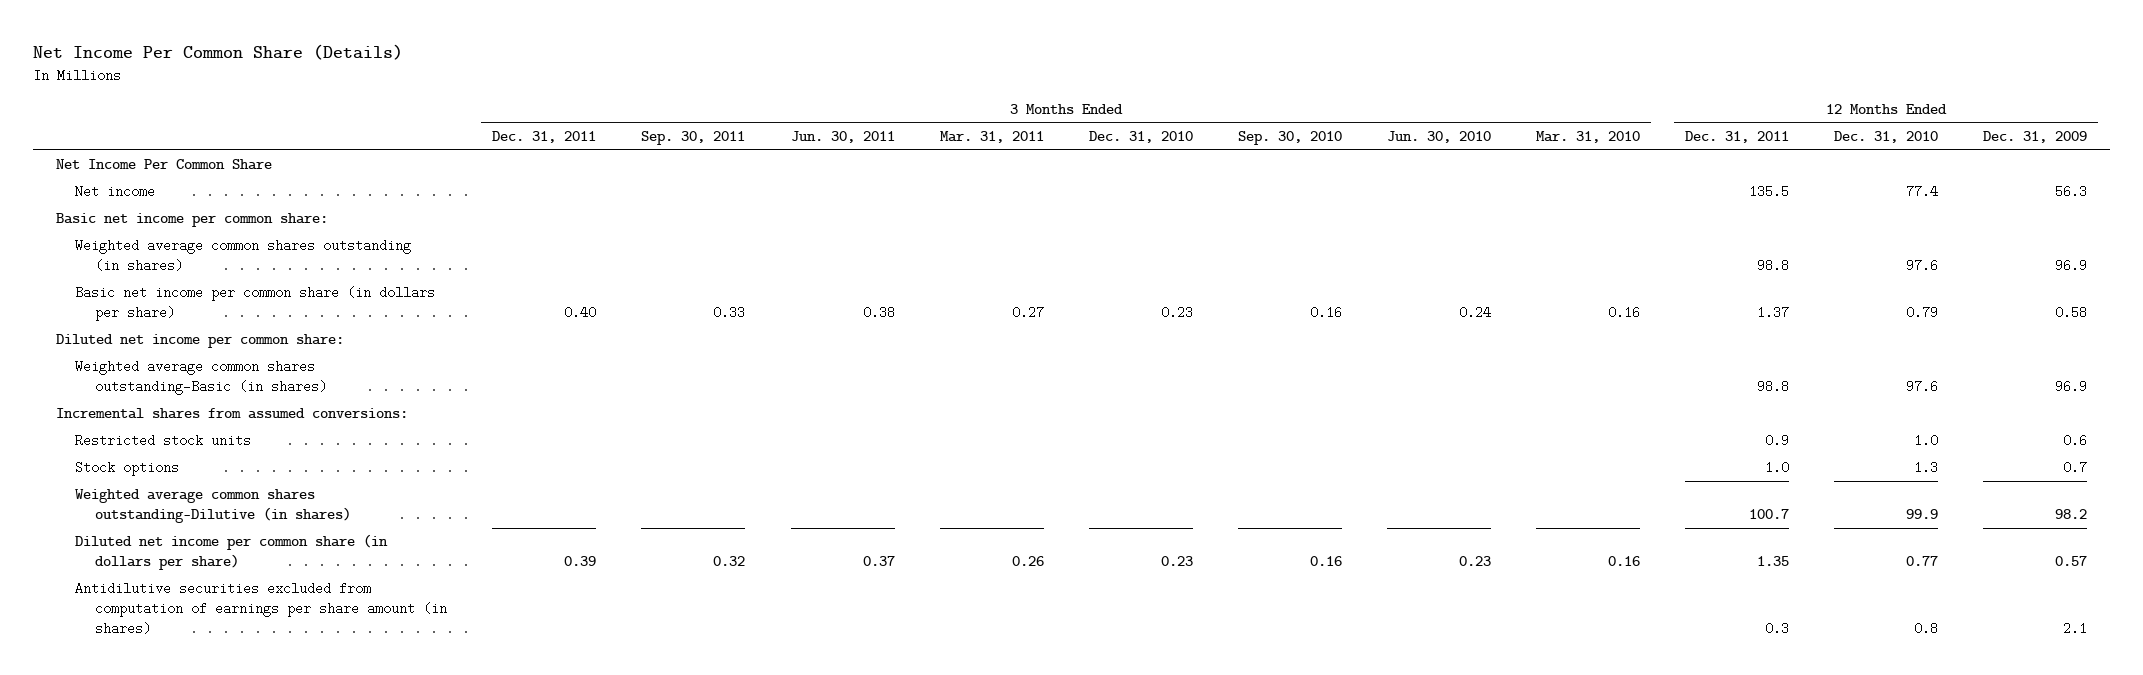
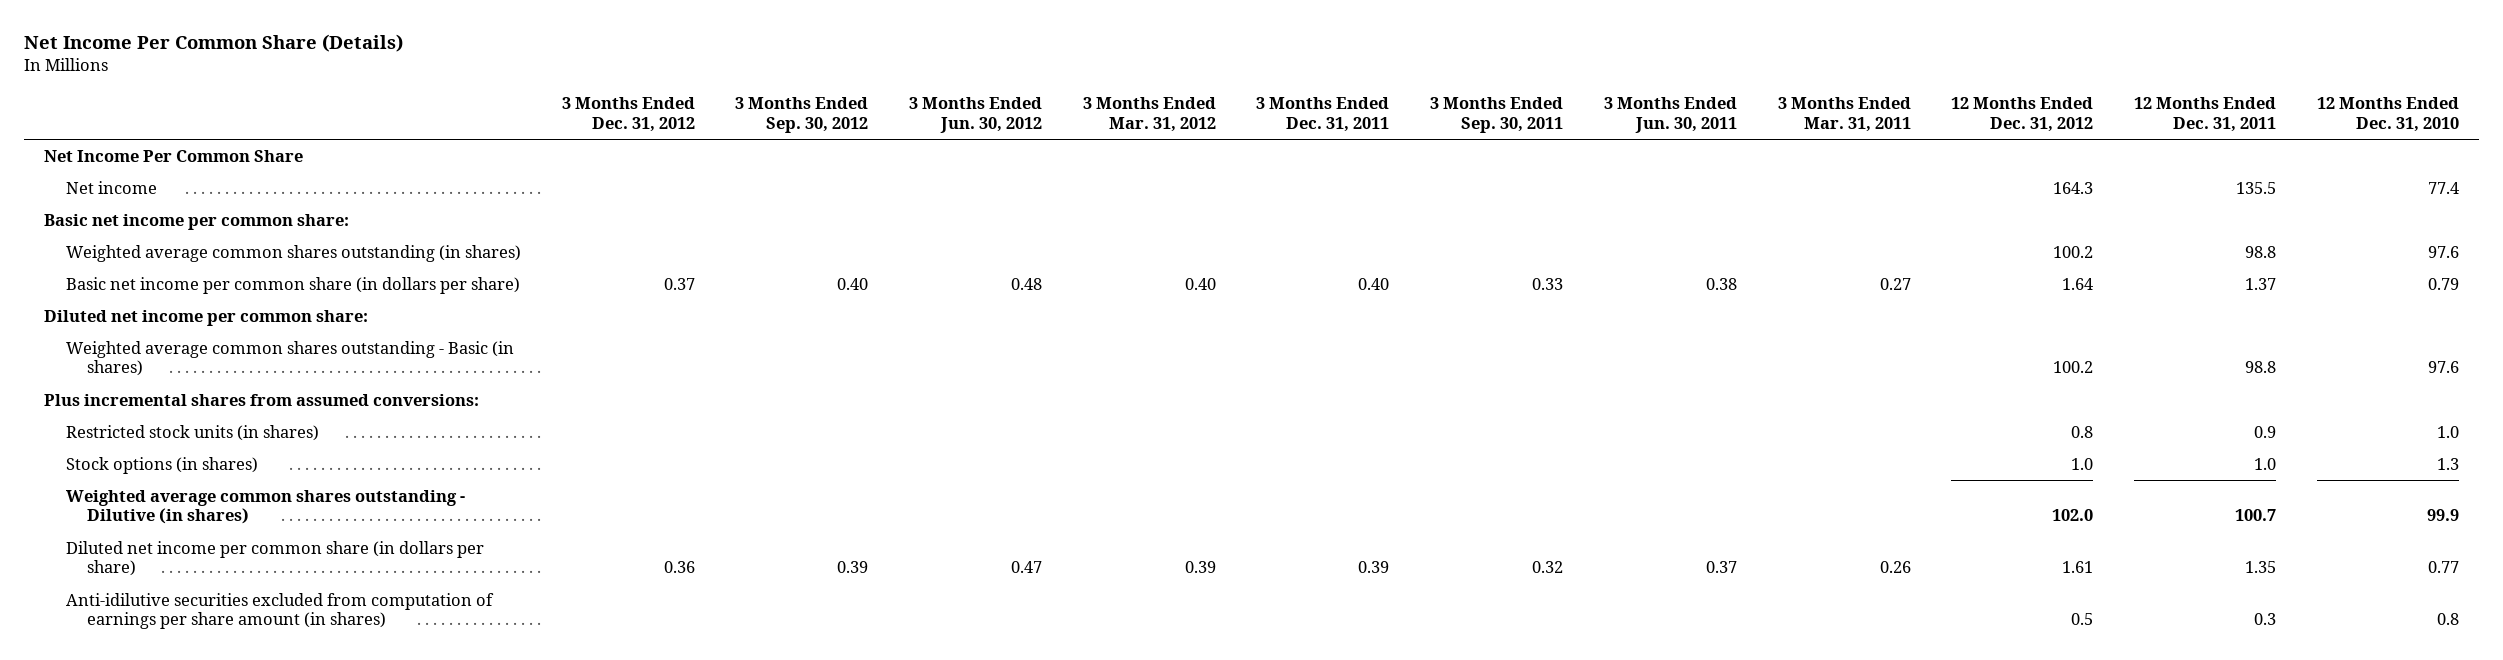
[1088,131,1193,144] Dec. 31, 2010 -> none
[1237,131,1342,146] Sep. 30, 2010 -> none
[1386,131,1491,144] Jun. 30, 2010 -> none
[1535,131,1640,144] Mar. 31, 2010 -> none
[1983,131,2088,144] Dec. 31, 2009 -> none
none -> [561,97,695,133] 3 Months Ended Dec. 31, 2012
none -> [735,97,869,134] 3 Months Ended Sep. 30, 2012
none -> [908,97,1042,134] 3 Months Ended Jun. 30, 2012
none -> [1082,97,1216,133] 3 Months Ended Mar. 31, 2012
none -> [1951,97,2094,133] 12 Months Ended Dec. 31, 2012
[75,360,328,396] Weighted average common shares outstanding-Basic (in shares) -> [65,340,514,377] Weighted average common shares outstanding - Basic (in shares)
[55,408,408,420] Incremental shares from assumed conversions: -> [44,393,480,406] Plus incremental shares from assumed conversions:
[75,434,252,448] Restricted stock units -> [65,424,319,441] Restricted stock units (in shares)
[75,461,180,477] Stock options -> [65,456,258,474] Stock options (in shares)
[75,489,352,524] Weighted average common shares outstanding-Dilutive (in shares) -> [65,489,465,525] Weighted average common shares outstanding - Dilutive (in shares)
[75,582,448,636] Antidilutive securities excluded from computation of earnings per share amount (in shares) -> [65,592,494,630] Anti-idilutive securities excluded from computation of earnings per share amount (in shares)

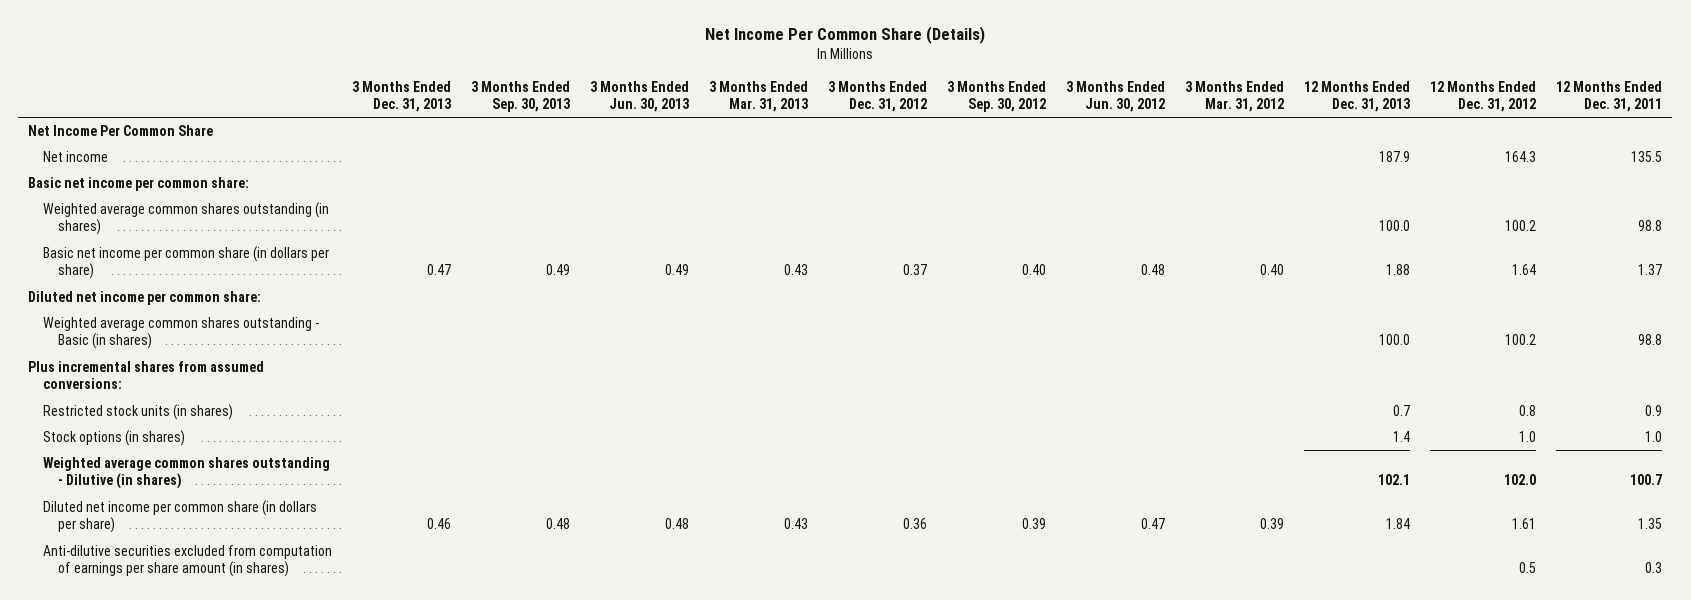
[1256,97,1390,133] 3 Months Ended Dec. 31, 2011 -> none
[1430,97,1564,134] 3 Months Ended Sep. 30, 2011 -> none
[1603,97,1737,134] 3 Months Ended Jun. 30, 2011 -> none
[1777,97,1911,133] 3 Months Ended Mar. 31, 2011 -> none
[2316,97,2459,133] 12 Months Ended Dec. 31, 2010 -> none
none -> [352,80,452,113] 3 Months Ended Dec. 31, 2013
none -> [471,80,571,113] 3 Months Ended Sep. 30, 2013
none -> [590,80,690,113] 3 Months Ended Jun. 30, 2013
none -> [709,80,809,113] 3 Months Ended Mar. 31, 2013
none -> [1304,80,1411,113] 12 Months Ended Dec. 31, 2013
[65,592,494,630] Anti-idilutive securities excluded from computation of earnings per share amount (in shares) -> [43,545,333,578] Anti-dilutive securities excluded from computation of earnings per share amount (in shares)

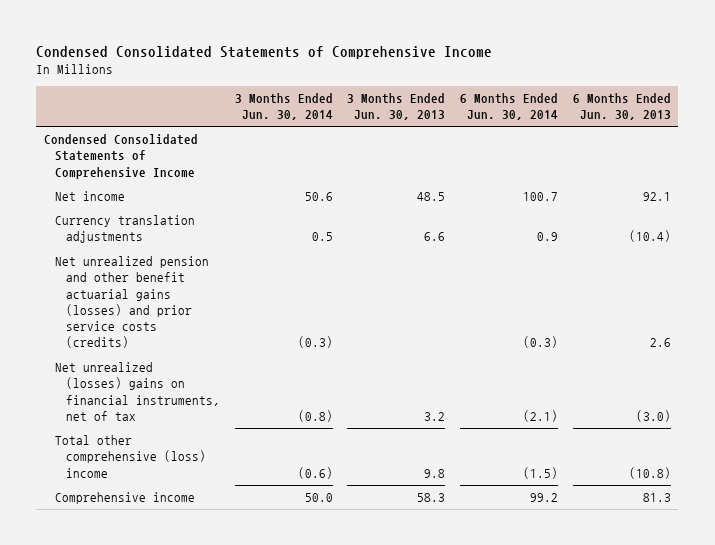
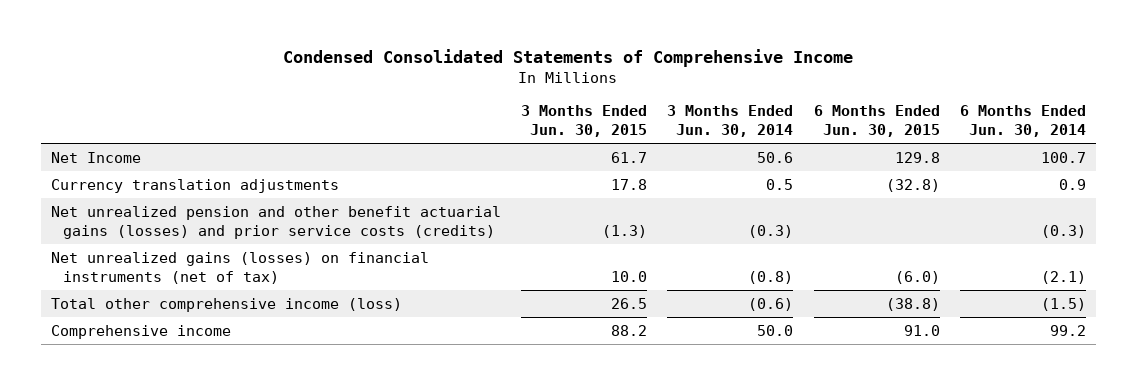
[347,93,446,121] 3 Months Ended Jun. 30, 2013 -> none
[573,93,672,121] 6 Months Ended Jun. 30, 2013 -> none
none -> [521,105,648,138] 3 Months Ended Jun. 30, 2015
none -> [813,105,940,138] 6 Months Ended Jun. 30, 2015
[43,134,198,179] Condensed Consolidated Statements of Comprehensive Income -> none
[54,191,125,202] Net income -> [50,151,141,163] Net Income
[54,362,220,421] Net unrealized (losses) gains on financial instruments, net of tax -> [50,251,429,284] Net unrealized gains (losses) on financial instruments (net of tax)
[54,435,206,478] Total other comprehensive (loss) income -> [50,297,402,312] Total other comprehensive income (loss)

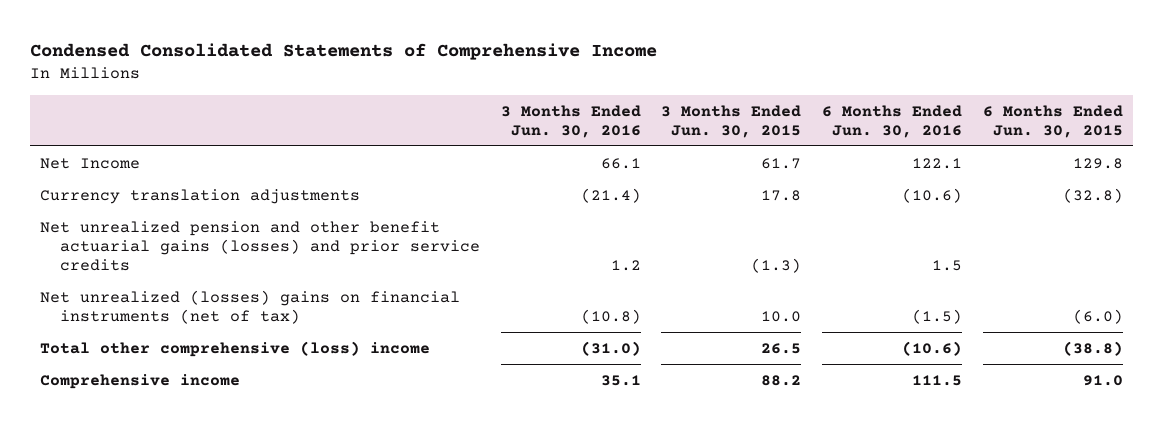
[667,105,794,138] 3 Months Ended Jun. 30, 2014 -> none
[960,105,1087,138] 6 Months Ended Jun. 30, 2014 -> none
none -> [500,104,641,138] 3 Months Ended Jun. 30, 2016
none -> [822,104,963,138] 6 Months Ended Jun. 30, 2016
[50,205,501,239] Net unrealized pension and other benefit actuarial gains (losses) and prior service costs (credits) -> [39,220,480,272] Net unrealized pension and other benefit actuarial gains (losses) and prior service credits
[50,251,429,284] Net unrealized gains (losses) on financial instruments (net of tax) -> [39,289,460,325] Net unrealized (losses) gains on financial instruments (net of tax)
[50,297,402,312] Total other comprehensive income (loss) -> [39,340,430,357] Total other comprehensive (loss) income

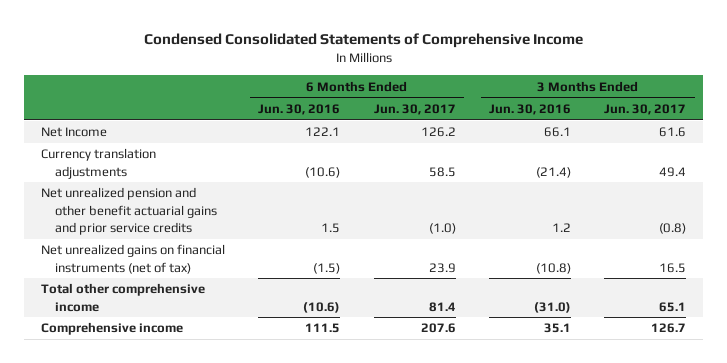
[661,104,802,138] 3 Months Ended Jun. 30, 2015 -> none
[982,104,1123,138] 6 Months Ended Jun. 30, 2015 -> none
none -> [373,104,456,116] Jun. 30, 2017
none -> [604,104,687,116] Jun. 30, 2017
[39,220,480,272] Net unrealized pension and other benefit actuarial gains (losses) and prior service credits -> [40,187,217,235] Net unrealized pension and other benefit actuarial gains and prior service credits
[39,289,460,325] Net unrealized (losses) gains on financial instruments (net of tax) -> [40,244,225,274] Net unrealized gains on financial instruments (net of tax)
[39,340,430,357] Total other comprehensive (loss) income -> [40,283,205,312] Total other comprehensive income

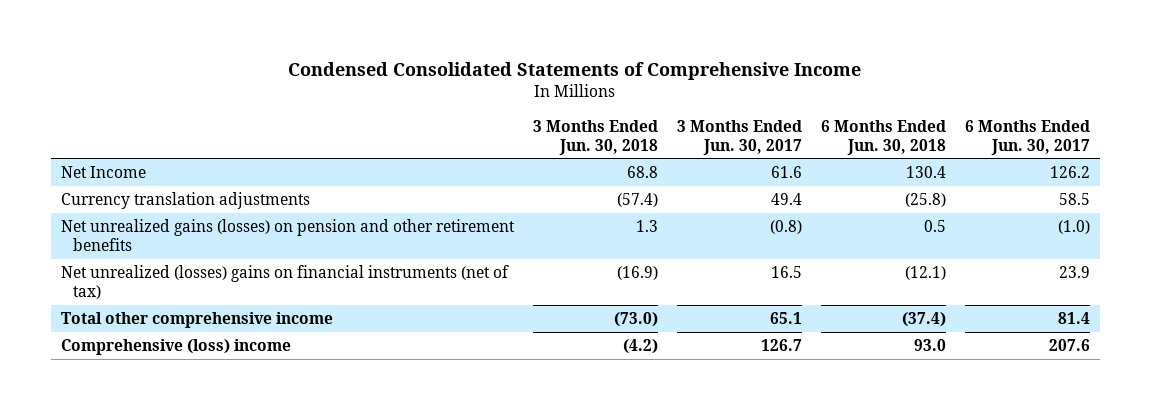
[258,104,341,116] Jun. 30, 2016 -> none
[489,104,572,116] Jun. 30, 2016 -> none
none -> [532,120,658,155] 3 Months Ended Jun. 30, 2018
none -> [820,120,946,155] 6 Months Ended Jun. 30, 2018
[40,187,217,235] Net unrealized pension and other benefit actuarial gains and prior service credits -> [60,219,515,251] Net unrealized gains (losses) on pension and other retirement benefits
[40,244,225,274] Net unrealized gains on financial instruments (net of tax) -> [60,265,509,299] Net unrealized (losses) gains on financial instruments (net of tax)
[40,322,183,336] Comprehensive income -> [60,339,291,356] Comprehensive (loss) income

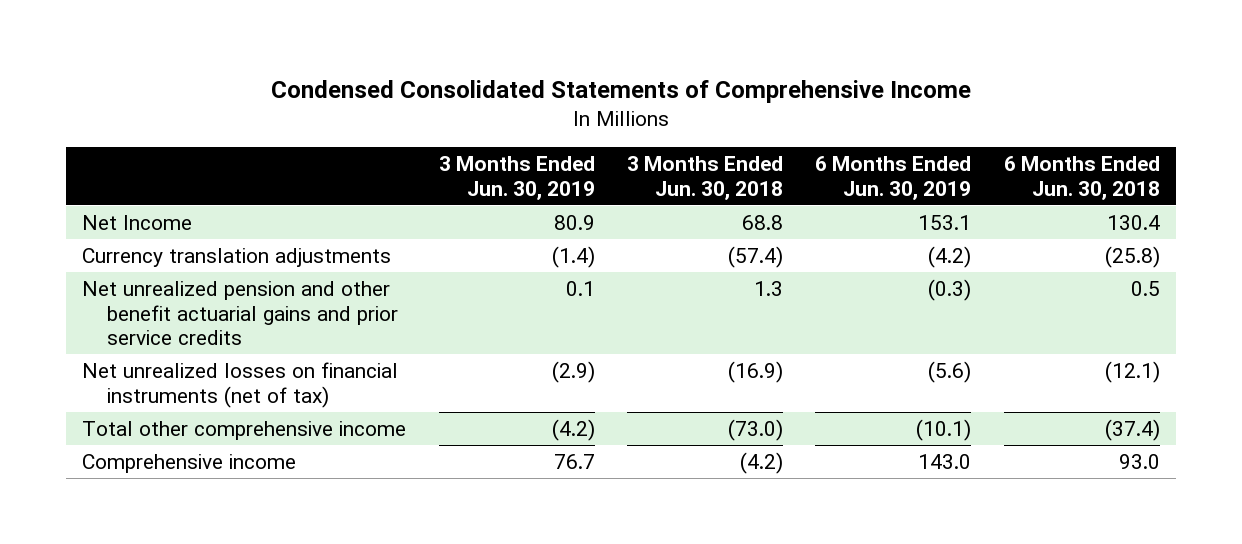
[676,120,802,155] 3 Months Ended Jun. 30, 2017 -> none
[965,120,1091,155] 6 Months Ended Jun. 30, 2017 -> none
none -> [438,156,595,200] 3 Months Ended Jun. 30, 2019
none -> [815,156,972,200] 6 Months Ended Jun. 30, 2019
[60,219,515,251] Net unrealized gains (losses) on pension and other retirement benefits -> [82,280,399,346] Net unrealized pension and other benefit actuarial gains and prior service credits
[60,265,509,299] Net unrealized (losses) gains on financial instruments (net of tax) -> [82,361,399,408] Net unrealized losses on financial instruments (net of tax)
[60,339,291,356] Comprehensive (loss) income -> [82,453,297,473] Comprehensive income

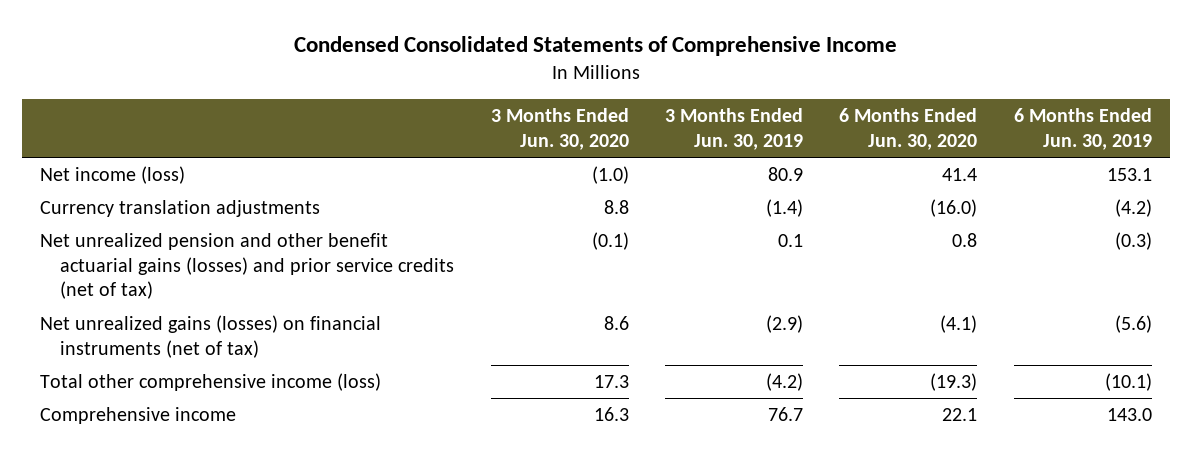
[627,156,784,200] 3 Months Ended Jun. 30, 2018 -> none
[1003,156,1160,200] 6 Months Ended Jun. 30, 2018 -> none
none -> [490,108,629,151] 3 Months Ended Jun. 30, 2020
none -> [839,108,978,151] 6 Months Ended Jun. 30, 2020
[82,214,193,230] Net Income -> [39,166,185,185] Net income (loss)
[82,280,399,346] Net unrealized pension and other benefit actuarial gains and prior service credits -> [39,233,455,300] Net unrealized pension and other benefit actuarial gains (losses) and prior service credits (net of tax)
[82,361,399,408] Net unrealized losses on financial instruments (net of tax) -> [39,315,381,358] Net unrealized gains (losses) on financial instruments (net of tax)
[82,420,407,440] Total other comprehensive income -> [39,373,381,392] Total other comprehensive income (loss)

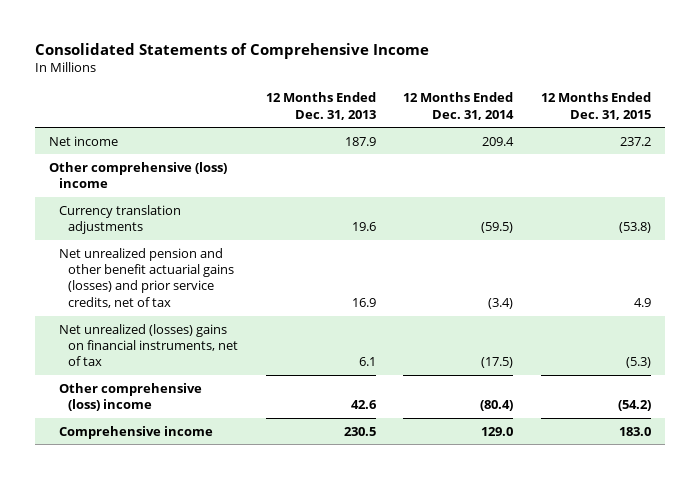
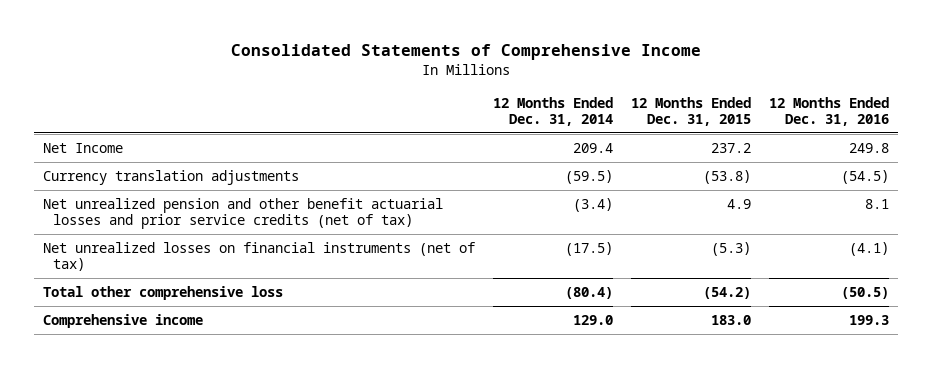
[265,92,376,120] 12 Months Ended Dec. 31, 2013 -> none
none -> [769,96,890,127] 12 Months Ended Dec. 31, 2016
[49,161,228,189] Other comprehensive (loss) income -> none
[49,135,119,146] Net income -> [43,142,124,153] Net Income
[58,247,235,308] Net unrealized pension and other benefit actuarial gains (losses) and prior service credits, net of tax -> [43,197,444,230] Net unrealized pension and other benefit actuarial losses and prior service credits (net of tax)
[58,323,239,367] Net unrealized (losses) gains on financial instruments, net of tax -> [43,241,476,272] Net unrealized losses on financial instruments (net of tax)
[58,382,202,412] Other comprehensive (loss) income -> [43,285,284,300] Total other comprehensive loss

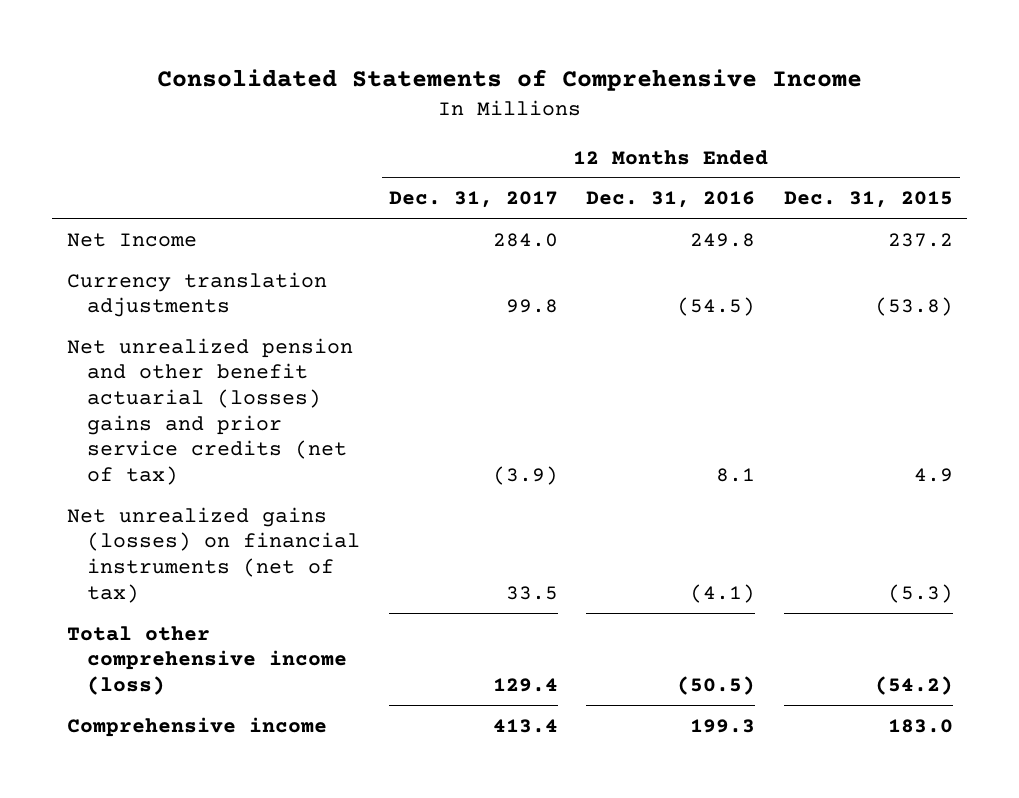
[493,96,614,127] 12 Months Ended Dec. 31, 2014 -> none
none -> [388,191,558,209] Dec. 31, 2017
[43,197,444,230] Net unrealized pension and other benefit actuarial losses and prior service credits (net of tax) -> [66,337,353,485] Net unrealized pension and other benefit actuarial (losses) gains and prior service credits (net of tax)
[43,241,476,272] Net unrealized losses on financial instruments (net of tax) -> [66,506,361,603] Net unrealized gains (losses) on financial instruments (net of tax)
[43,285,284,300] Total other comprehensive loss -> [66,625,348,695] Total other comprehensive income (loss)

